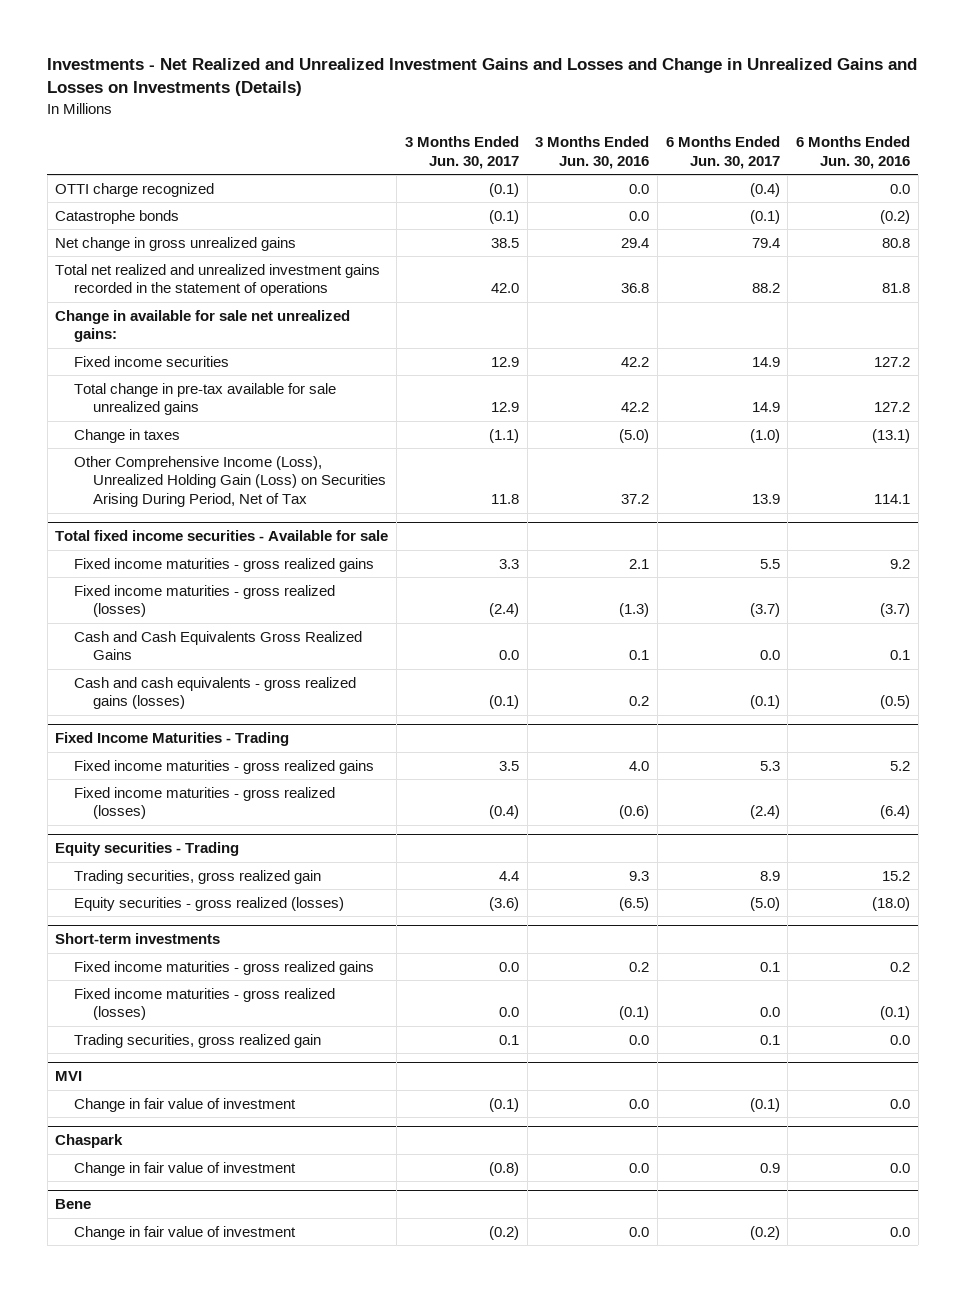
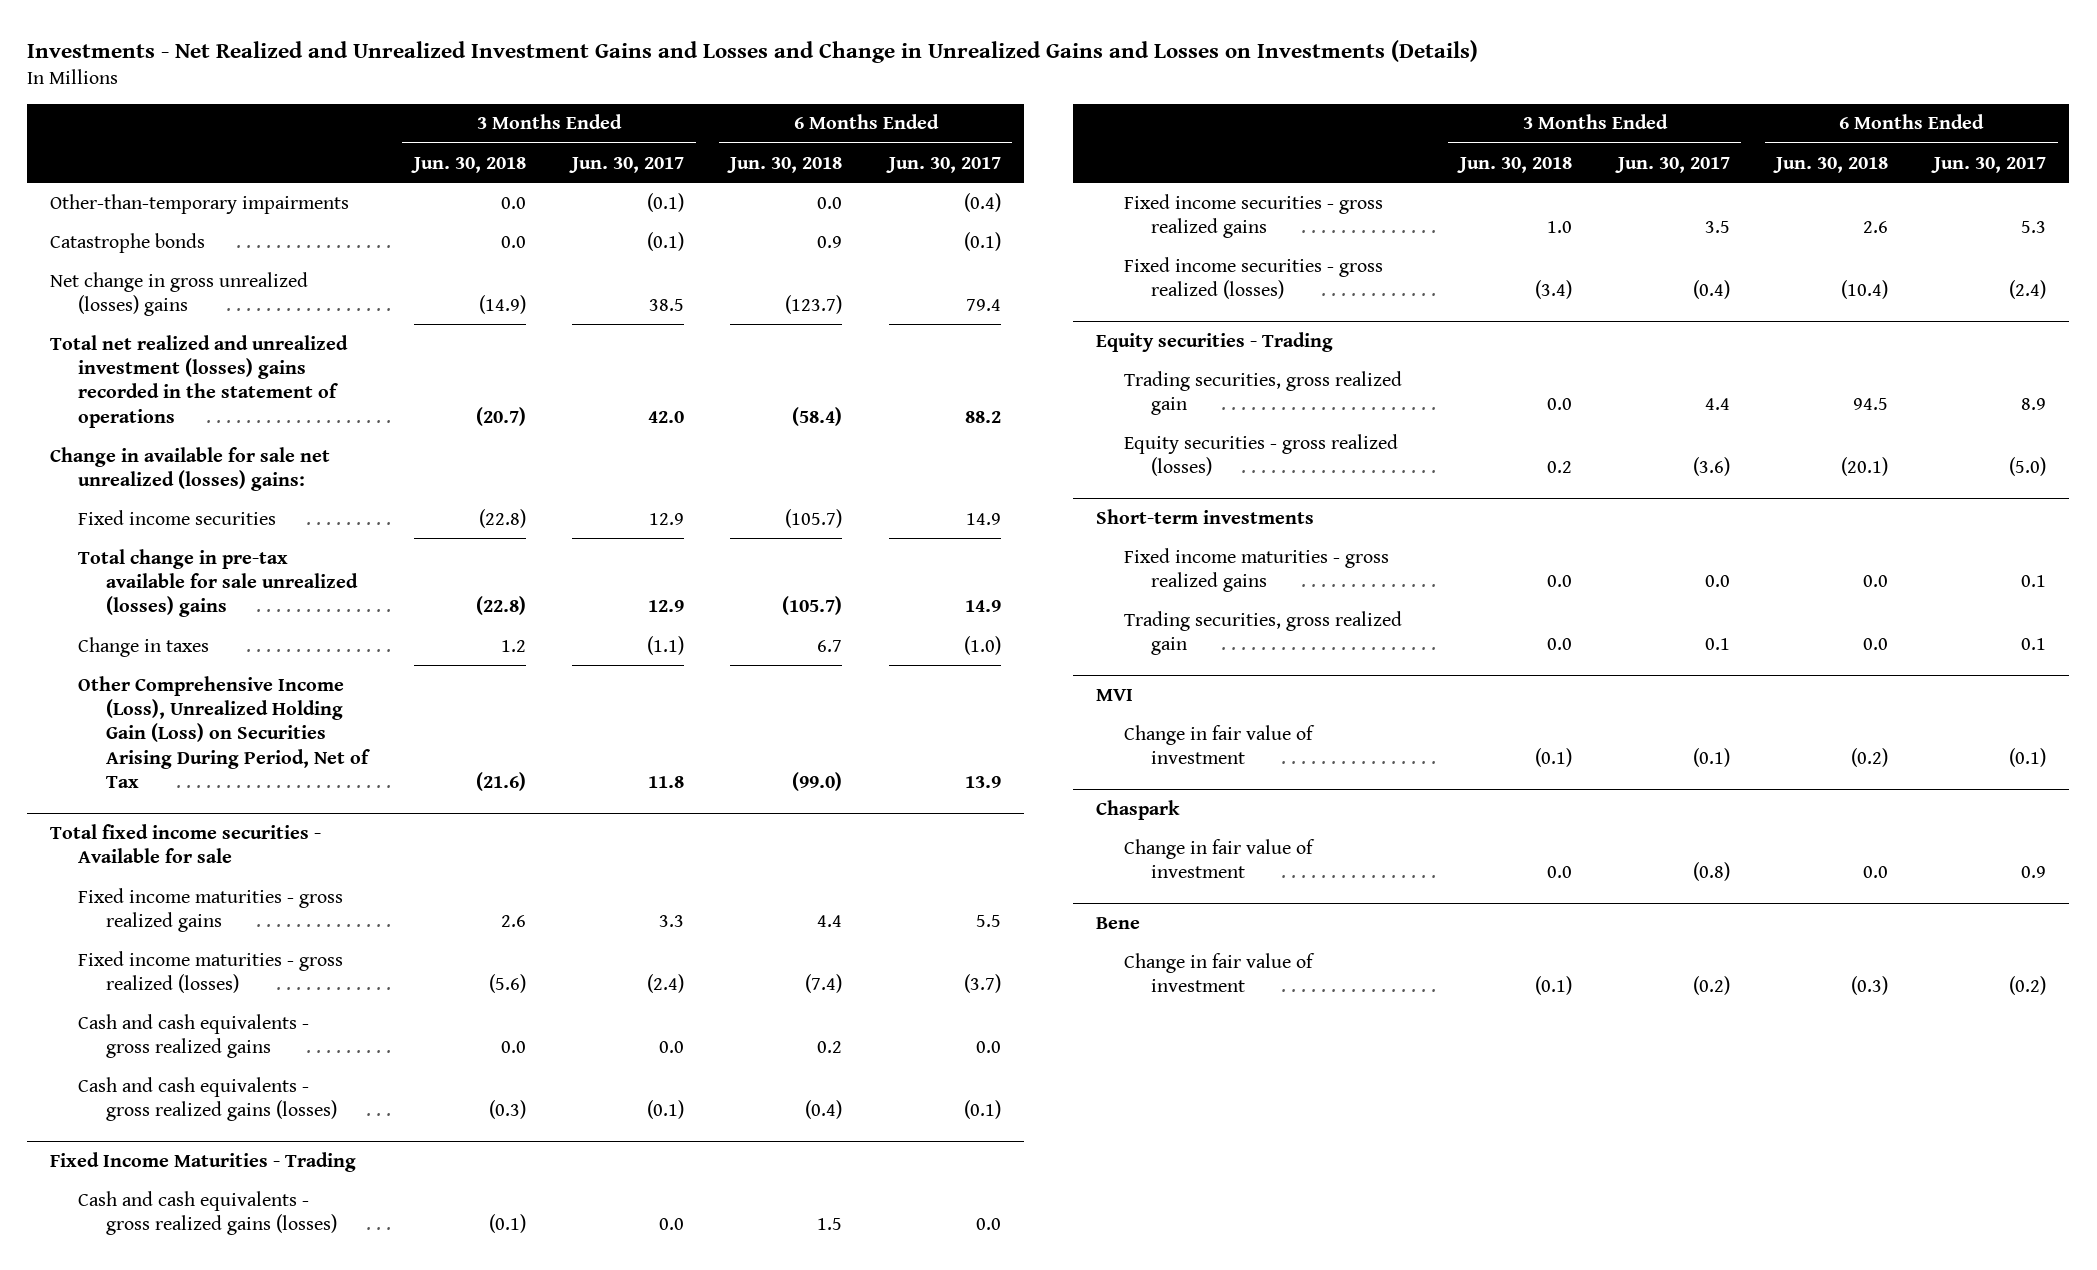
[535,136,650,169] 3 Months Ended Jun. 30, 2016 -> none
[796,136,911,169] 6 Months Ended Jun. 30, 2016 -> none
none -> [410,156,526,173] Jun. 30, 2018
none -> [727,156,843,173] Jun. 30, 2018
[55,182,215,197] OTTI charge recognized -> [50,193,350,214] Other-than-temporary impairments
[55,236,297,251] Net change in gross unrealized gains -> [50,271,309,316] Net change in gross unrealized (losses) gains
[55,263,381,297] Total net realized and unrealized investment gains recorded in the statement of operations -> [50,334,349,428] Total net realized and unrealized investment (losses) gains recorded in the statement of operations
[55,309,351,343] Change in available for sale net unrealized gains: -> [50,446,331,491] Change in available for sale net unrealized (losses) gains:
[73,382,336,416] Total change in pre-tax available for sale unrealized gains -> [78,548,358,618] Total change in pre-tax available for sale unrealized (losses) gains
[73,630,362,661] Cash and Cash Equivalents Gross Realized Gains -> [78,1013,310,1058] Cash and cash equivalents - gross realized gains
none -> [78,1190,337,1235] Cash and cash equivalents - gross realized gains (losses)
[73,759,374,774] Fixed income maturities - gross realized gains -> [1123,193,1383,238] Fixed income securities - gross realized gains
[73,786,335,820] Fixed income maturities - gross realized (losses) -> [1123,256,1383,299] Fixed income securities - gross realized (losses)
[73,987,335,1021] Fixed income maturities - gross realized (losses) -> none

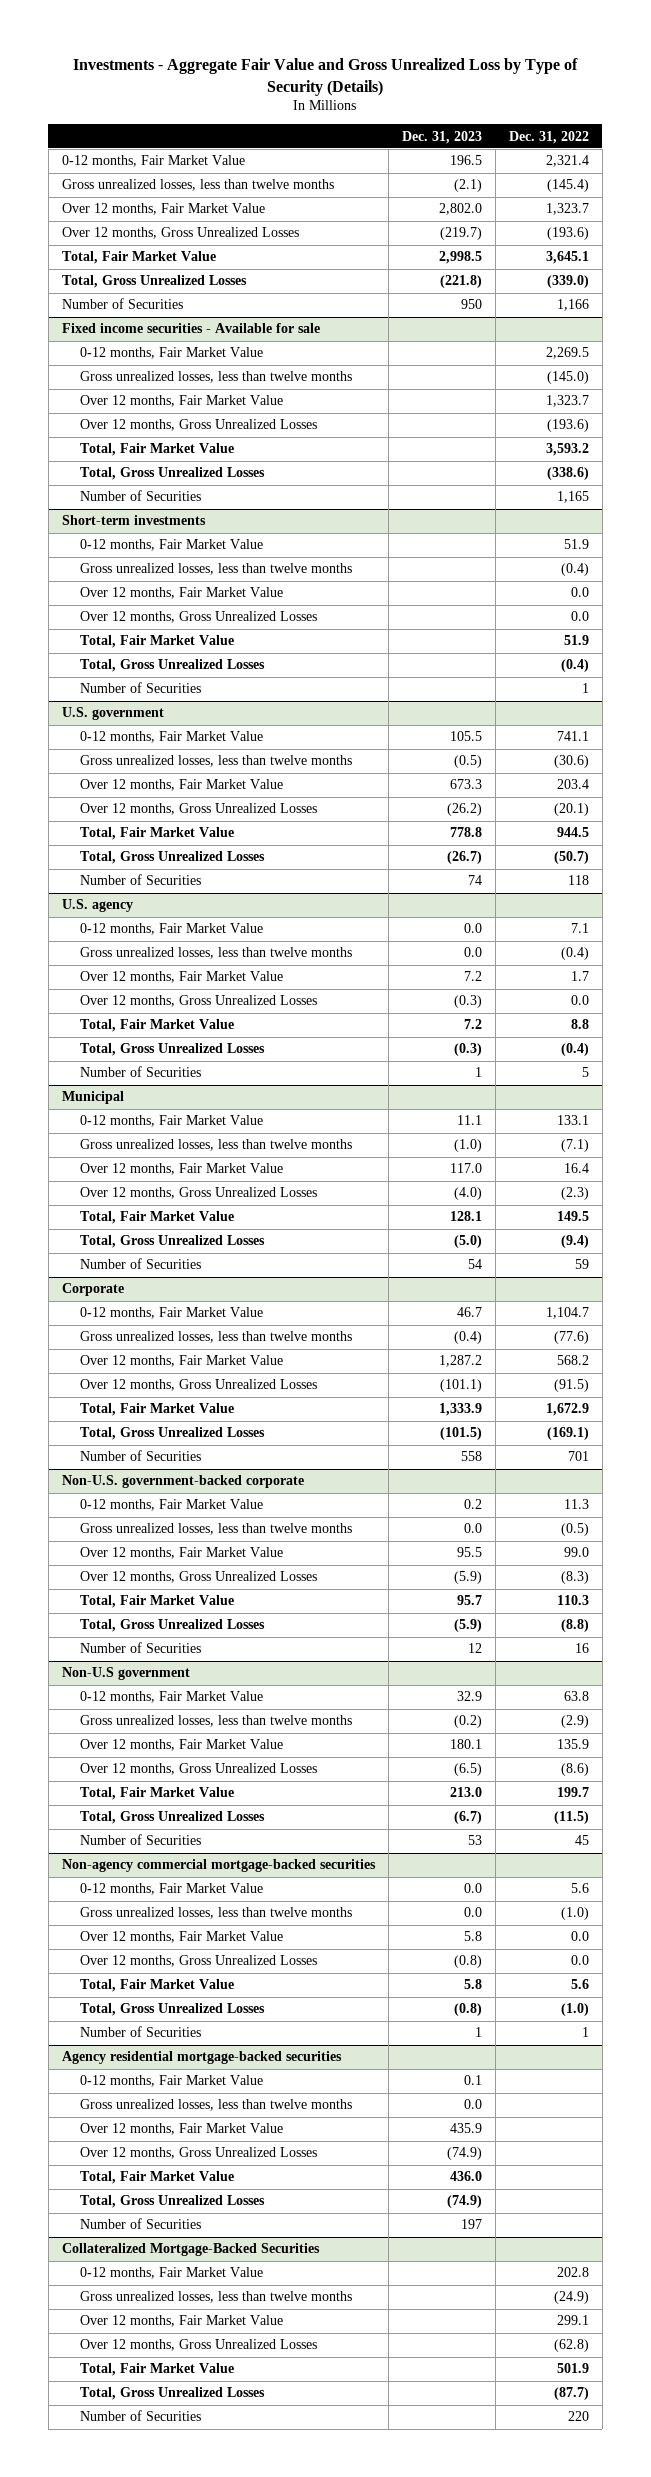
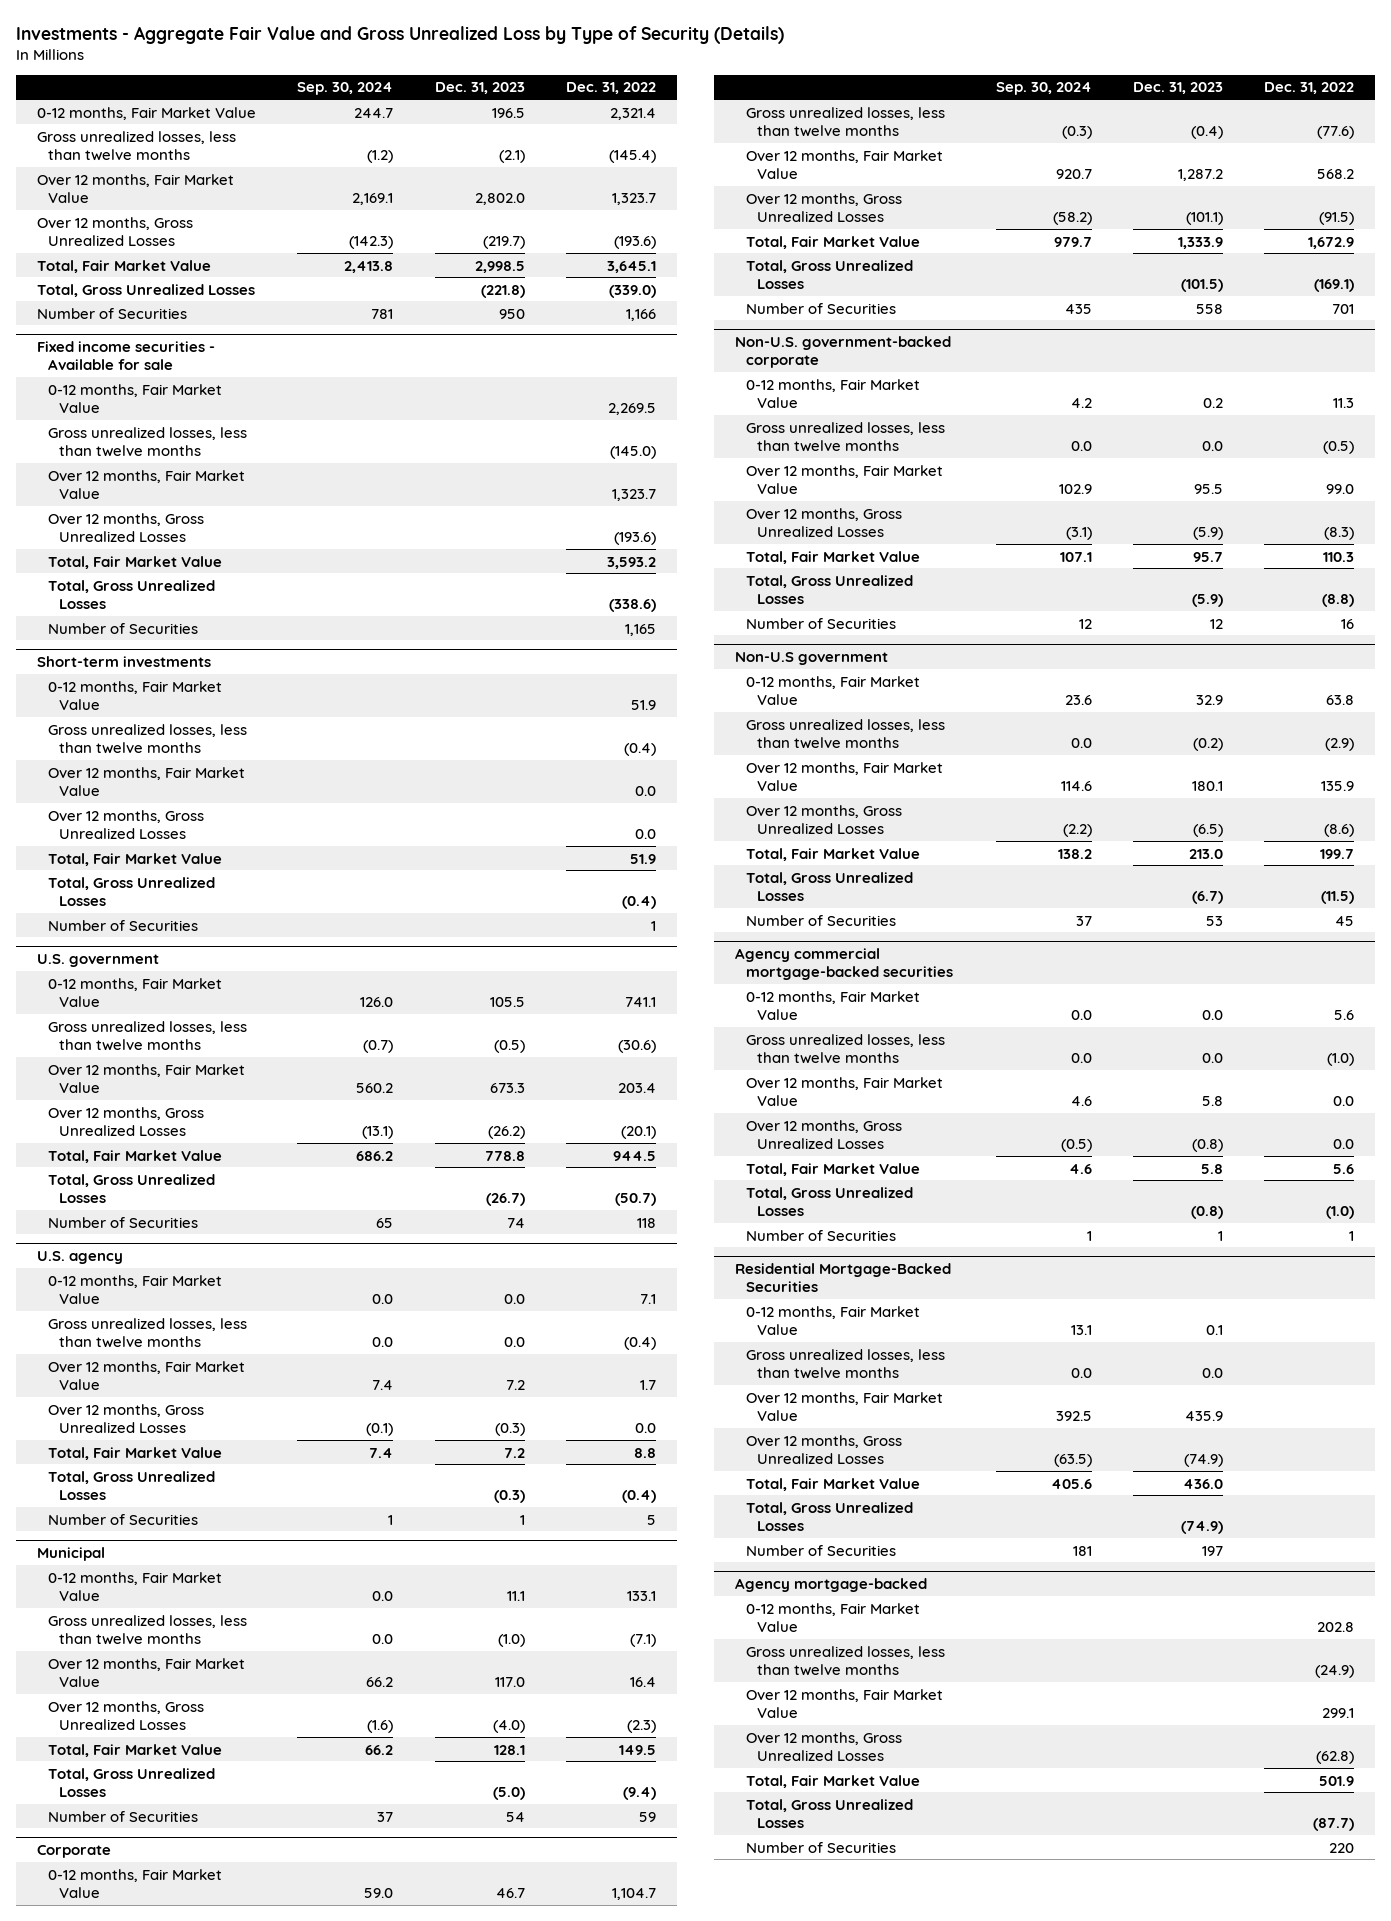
none -> [297,82,394,96] Sep. 30, 2024
[61,1859,376,1873] Non-agency commercial mortgage-backed securities -> [735,947,954,981] Agency commercial mortgage-backed securities
[61,2051,342,2065] Agency residential mortgage-backed securities -> [735,1262,952,1293] Residential Mortgage-Backed Securities
[61,2243,320,2257] Collateralized Mortgage-Backed Securities -> [735,1577,928,1592] Agency mortgage-backed

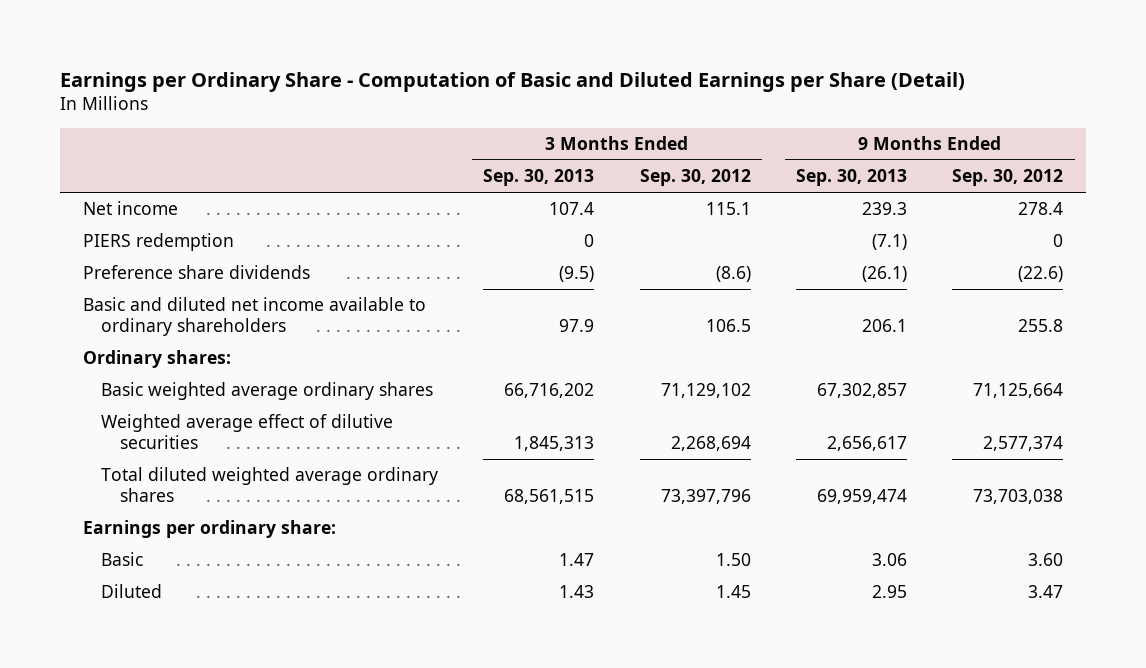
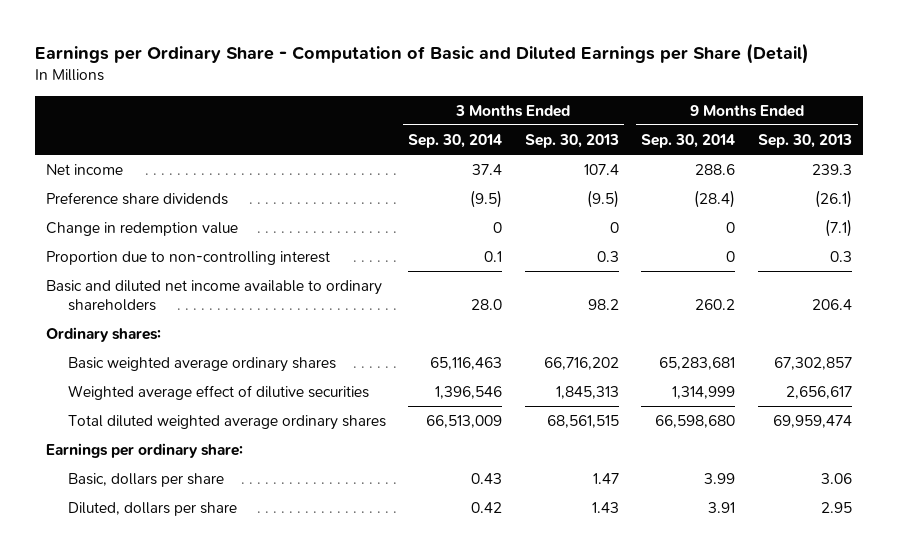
[639,169,751,187] Sep. 30, 2012 -> none
[952,169,1064,187] Sep. 30, 2012 -> none
none -> [408,133,503,148] Sep. 30, 2014
none -> [641,133,736,148] Sep. 30, 2014
[82,233,234,252] PIERS redemption -> none
none -> [45,222,238,237] Change in redemption value
none -> [45,251,330,266] Proportion due to non-controlling interest
[559,319,595,333] 97.9 -> [587,298,619,310] 98.2
[861,319,907,333] 206.1 -> [811,298,852,310] 206.4
[101,552,144,567] Basic -> [67,473,224,488] Basic, dollars per share
[101,584,163,599] Diluted -> [67,502,237,517] Diluted, dollars per share

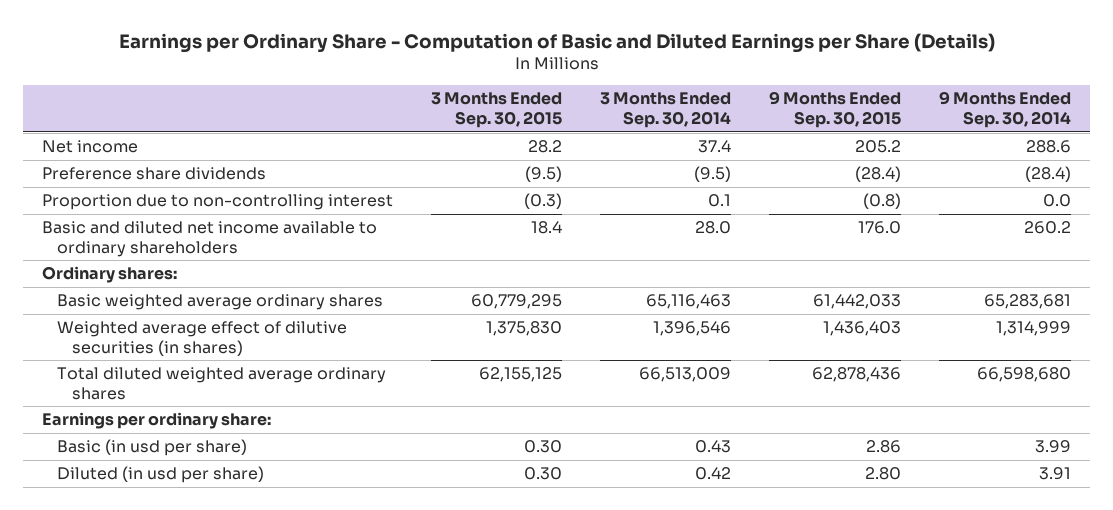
[34,42,809,64] Earnings per Ordinary Share - Computation of Basic and Diluted Earnings per Share (Detail) -> [118,32,995,53] Earnings per Ordinary Share - Computation of Basic and Diluted Earnings per Share (Details)
[524,133,619,148] Sep. 30, 2013 -> none
[757,133,852,148] Sep. 30, 2013 -> none
none -> [430,92,562,129] 3 Months Ended Sep. 30, 2015
none -> [769,91,902,129] 9 Months Ended Sep. 30, 2015
[45,222,238,237] Change in redemption value -> none
[726,251,736,263] 0 -> [1043,194,1072,208] 0.0
[67,385,369,401] Weighted average effect of dilutive securities -> [57,321,348,356] Weighted average effect of dilutive securities (in shares)
[67,473,224,488] Basic, dollars per share -> [57,439,248,457] Basic (in usd per share)
[67,502,237,517] Diluted, dollars per share -> [57,466,265,484] Diluted (in usd per share)

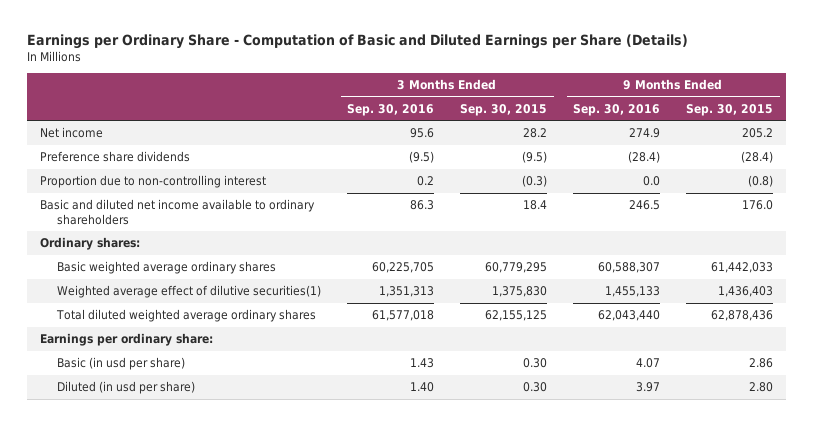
[600,92,732,129] 3 Months Ended Sep. 30, 2014 -> none
[939,91,1072,129] 9 Months Ended Sep. 30, 2014 -> none
none -> [347,103,435,116] Sep. 30, 2016
none -> [573,103,661,116] Sep. 30, 2016
[57,321,348,356] Weighted average effect of dilutive securities (in shares) -> [57,285,322,299] Weighted average effect of dilutive securities(1)

